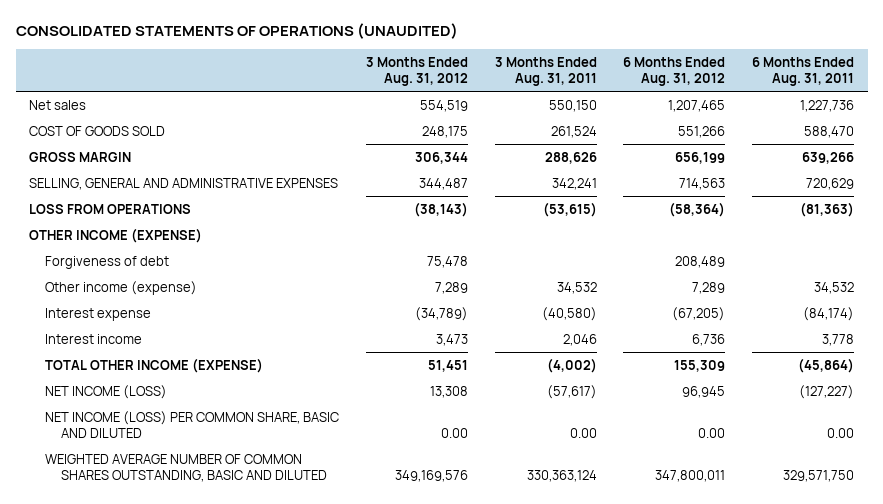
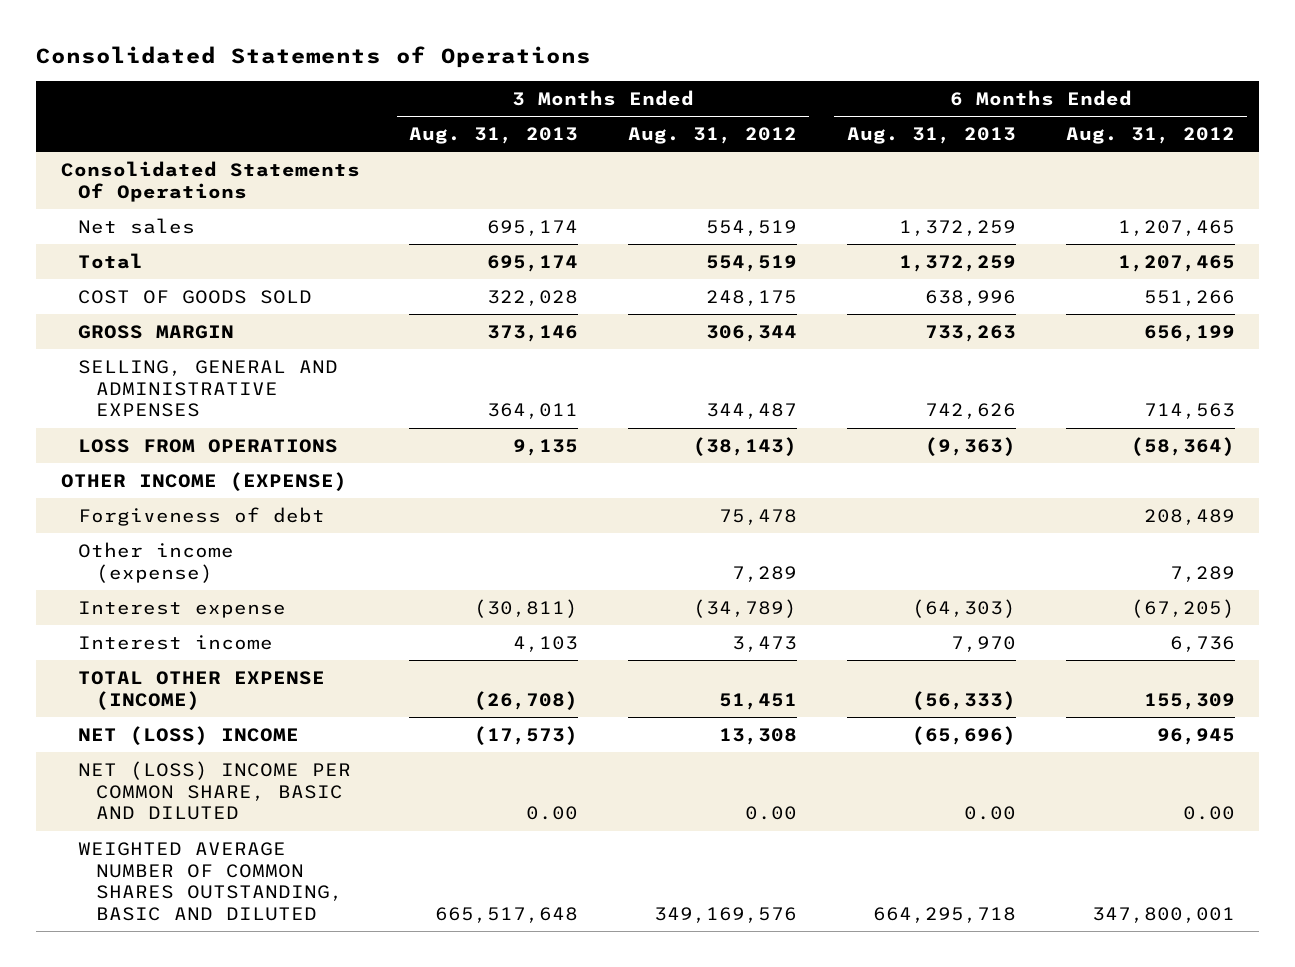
[15,23,458,40] CONSOLIDATED STATEMENTS OF OPERATIONS (UNAUDITED) -> [35,46,591,69] Consolidated Statements of Operations
[494,57,597,87] 3 Months Ended Aug. 31, 2011 -> none
[752,57,855,87] 6 Months Ended Aug. 31, 2011 -> none
none -> [409,126,579,144] Aug. 31, 2013
none -> [846,126,1016,144] Aug. 31, 2013
none -> [60,160,360,202] Consolidated Statements Of Operations
none -> [78,252,144,269] Total
[44,357,263,373] TOTAL OTHER INCOME (EXPENSE) -> [78,670,326,710] TOTAL OTHER EXPENSE (INCOME)
[44,384,167,399] NET INCOME (LOSS) -> [78,725,300,745] NET (LOSS) INCOME
[44,410,339,438] NET INCOME (LOSS) PER COMMON SHARE, BASIC AND DILUTED -> [78,760,352,821] NET (LOSS) INCOME PER COMMON SHARE, BASIC AND DILUTED
[655,469,726,482] 347,800,011 -> [1091,907,1235,924] 347,800,001

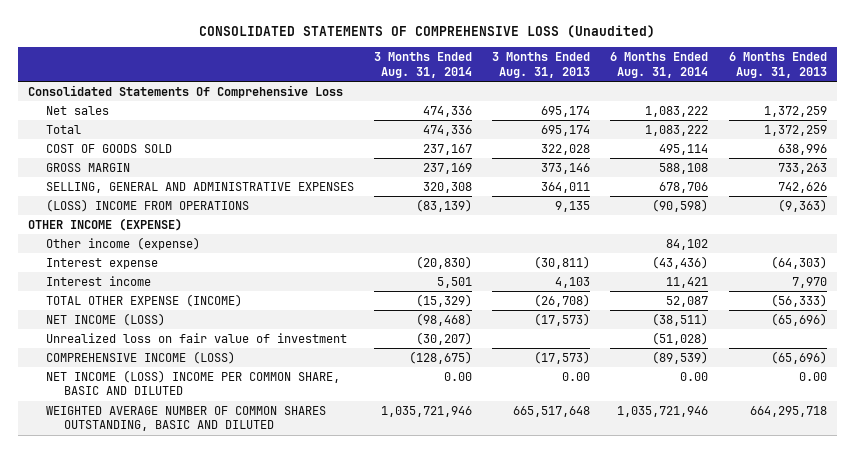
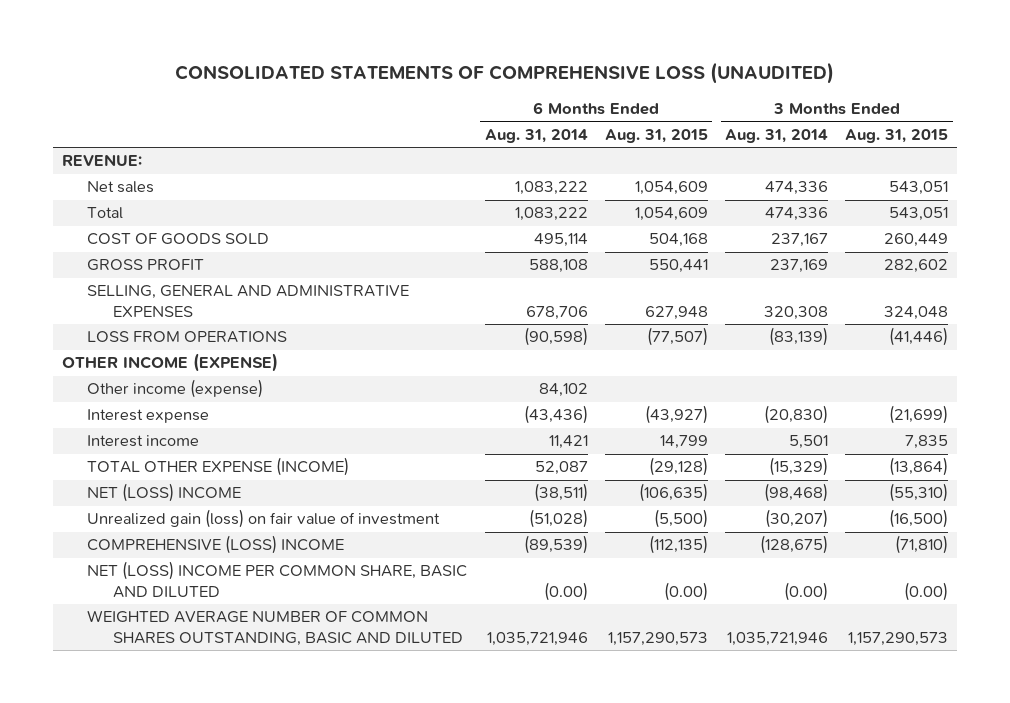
[199,24,656,38] CONSOLIDATED STATEMENTS OF COMPREHENSIVE LOSS (Unaudited) -> [175,62,835,85] CONSOLIDATED STATEMENTS OF COMPREHENSIVE LOSS (UNAUDITED)
[492,52,591,78] 3 Months Ended Aug. 31, 2013 -> none
[728,52,827,78] 6 Months Ended Aug. 31, 2013 -> none
none -> [604,128,708,143] Aug. 31, 2015
none -> [845,128,949,143] Aug. 31, 2015
[28,84,344,98] Consolidated Statements Of Comprehensive Loss -> none
none -> [62,154,143,167] REVENUE:
[45,162,130,172] GROSS MARGIN -> [87,259,205,272] GROSS PROFIT
[45,198,249,212] (LOSS) INCOME FROM OPERATIONS -> [87,331,288,344] LOSS FROM OPERATIONS
[45,312,165,326] NET INCOME (LOSS) -> [87,483,242,503] NET (LOSS) INCOME
[45,332,347,343] Unrealized loss on fair value of investment -> [87,509,441,529] Unrealized gain (loss) on fair value of investment
[45,350,235,364] COMPREHENSIVE INCOME (LOSS) -> [87,535,345,555] COMPREHENSIVE (LOSS) INCOME
[45,369,340,396] NET INCOME (LOSS) INCOME PER COMMON SHARE, BASIC AND DILUTED -> [87,561,468,599] NET (LOSS) INCOME PER COMMON SHARE, BASIC AND DILUTED
[444,371,473,381] 0.00 -> [784,582,829,602] (0.00)
[680,371,709,381] 0.00 -> [543,582,588,602] (0.00)

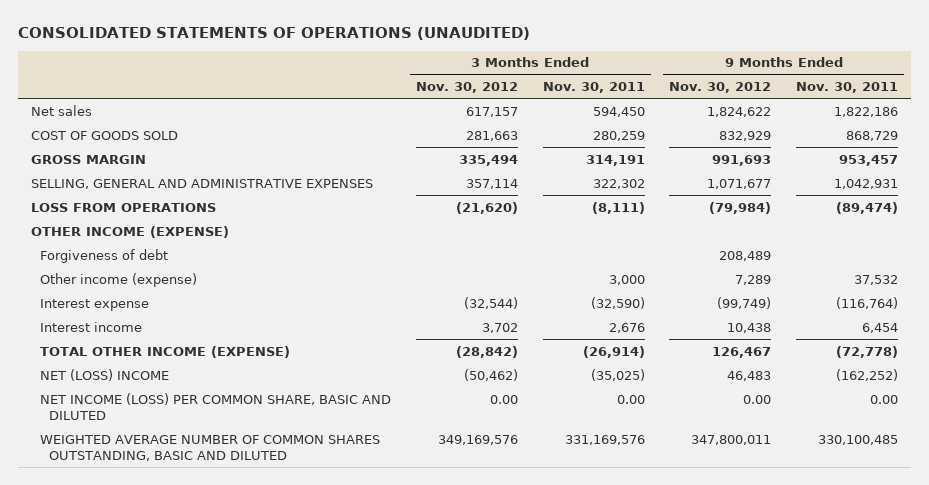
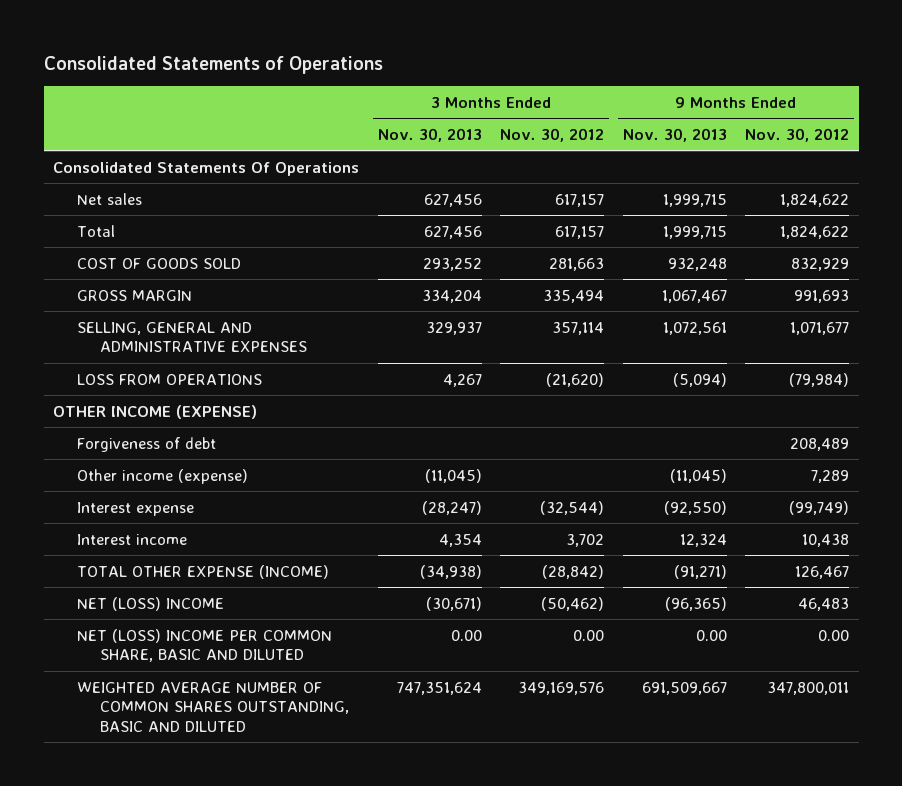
[18,26,531,40] CONSOLIDATED STATEMENTS OF OPERATIONS (UNAUDITED) -> [43,55,383,74] Consolidated Statements of Operations
[542,82,645,94] Nov. 30, 2011 -> none
[796,82,899,94] Nov. 30, 2011 -> none
none -> [377,127,482,142] Nov. 30, 2013
none -> [622,127,727,142] Nov. 30, 2013
none -> [53,161,360,176] Consolidated Statements Of Operations
none -> [76,224,115,237] Total
[39,345,290,358] TOTAL OTHER INCOME (EXPENSE) -> [76,564,329,579] TOTAL OTHER EXPENSE (INCOME)
[39,392,391,420] NET INCOME (LOSS) PER COMMON SHARE, BASIC AND DILUTED -> [76,628,332,663] NET (LOSS) INCOME PER COMMON SHARE, BASIC AND DILUTED

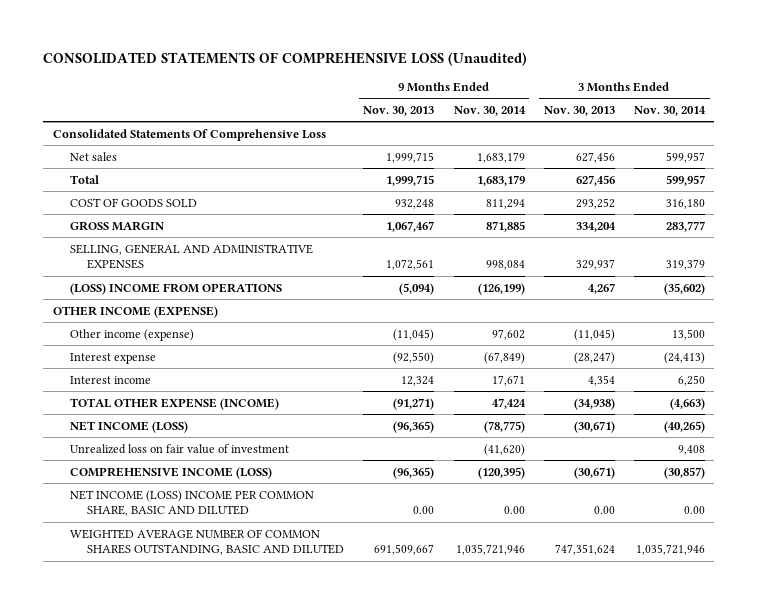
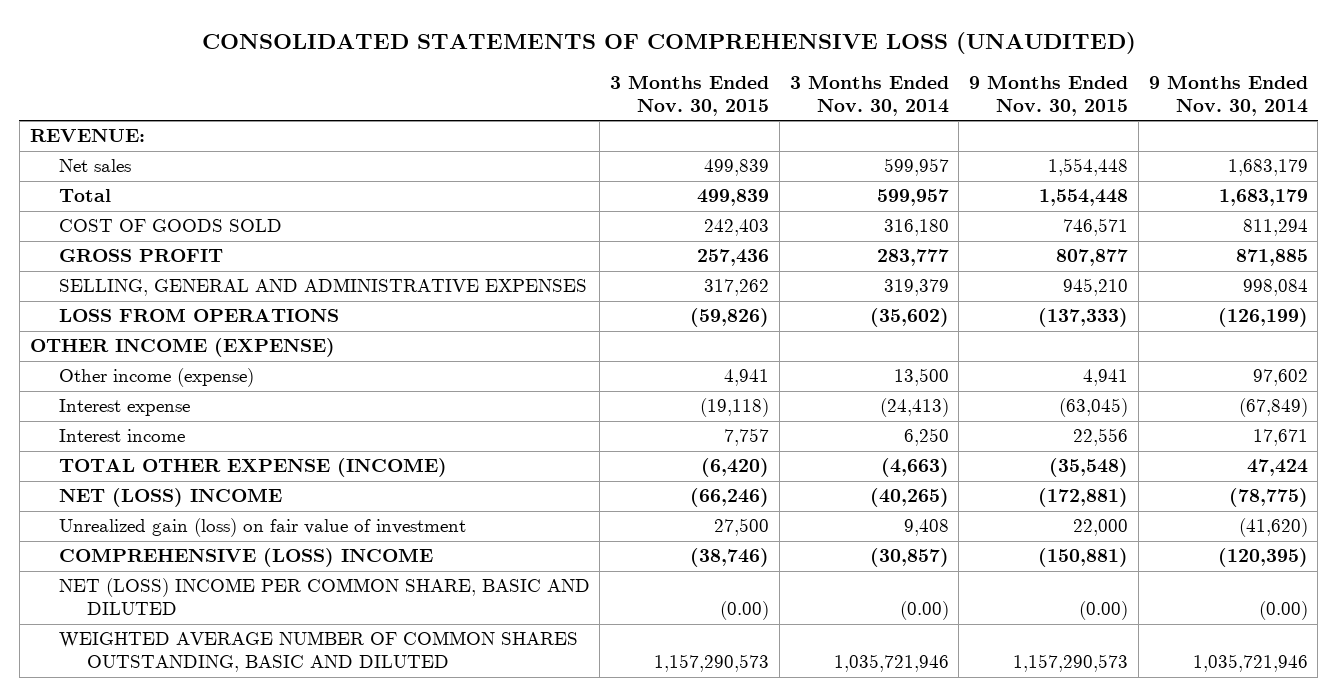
[43,52,528,67] CONSOLIDATED STATEMENTS OF COMPREHENSIVE LOSS (Unaudited) -> [201,31,1136,54] CONSOLIDATED STATEMENTS OF COMPREHENSIVE LOSS (UNAUDITED)
[363,106,435,117] Nov. 30, 2013 -> none
[543,106,615,117] Nov. 30, 2013 -> none
none -> [610,74,770,116] 3 Months Ended Nov. 30, 2015
none -> [969,74,1129,116] 9 Months Ended Nov. 30, 2015
[52,128,326,141] Consolidated Statements Of Comprehensive Loss -> none
none -> [29,129,145,143] REVENUE:
[70,220,165,231] GROSS MARGIN -> [58,249,223,263] GROSS PROFIT
[70,282,283,295] (LOSS) INCOME FROM OPERATIONS -> [58,308,339,323] LOSS FROM OPERATIONS
[70,420,189,433] NET INCOME (LOSS) -> [58,488,282,508] NET (LOSS) INCOME
[70,443,290,454] Unrealized loss on fair value of investment -> [58,518,466,538] Unrealized gain (loss) on fair value of investment
[70,466,273,479] COMPREHENSIVE INCOME (LOSS) -> [58,548,433,568] COMPREHENSIVE (LOSS) INCOME
[70,489,315,517] NET INCOME (LOSS) INCOME PER COMMON SHARE, BASIC AND DILUTED -> [58,578,590,616] NET (LOSS) INCOME PER COMMON SHARE, BASIC AND DILUTED
[503,506,525,515] 0.00 -> [1258,601,1308,621] (0.00)
[683,506,705,515] 0.00 -> [899,601,949,621] (0.00)

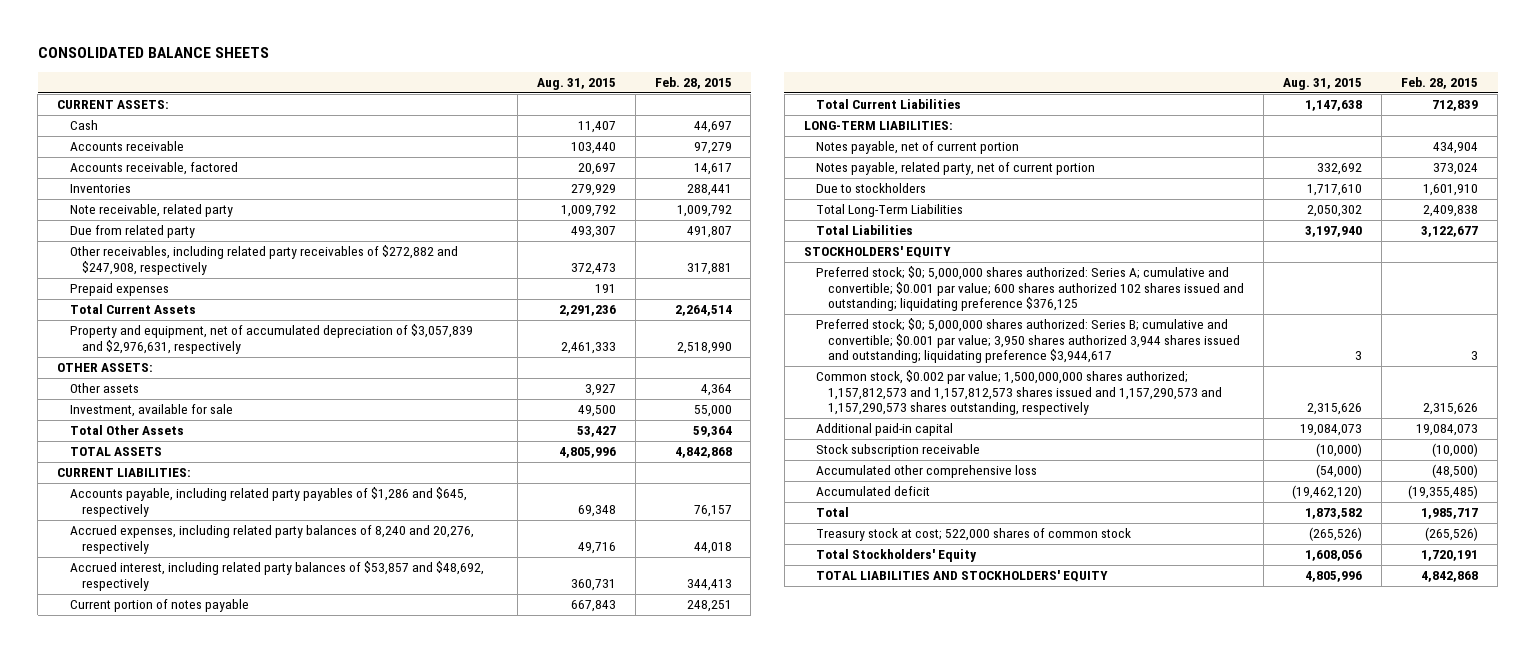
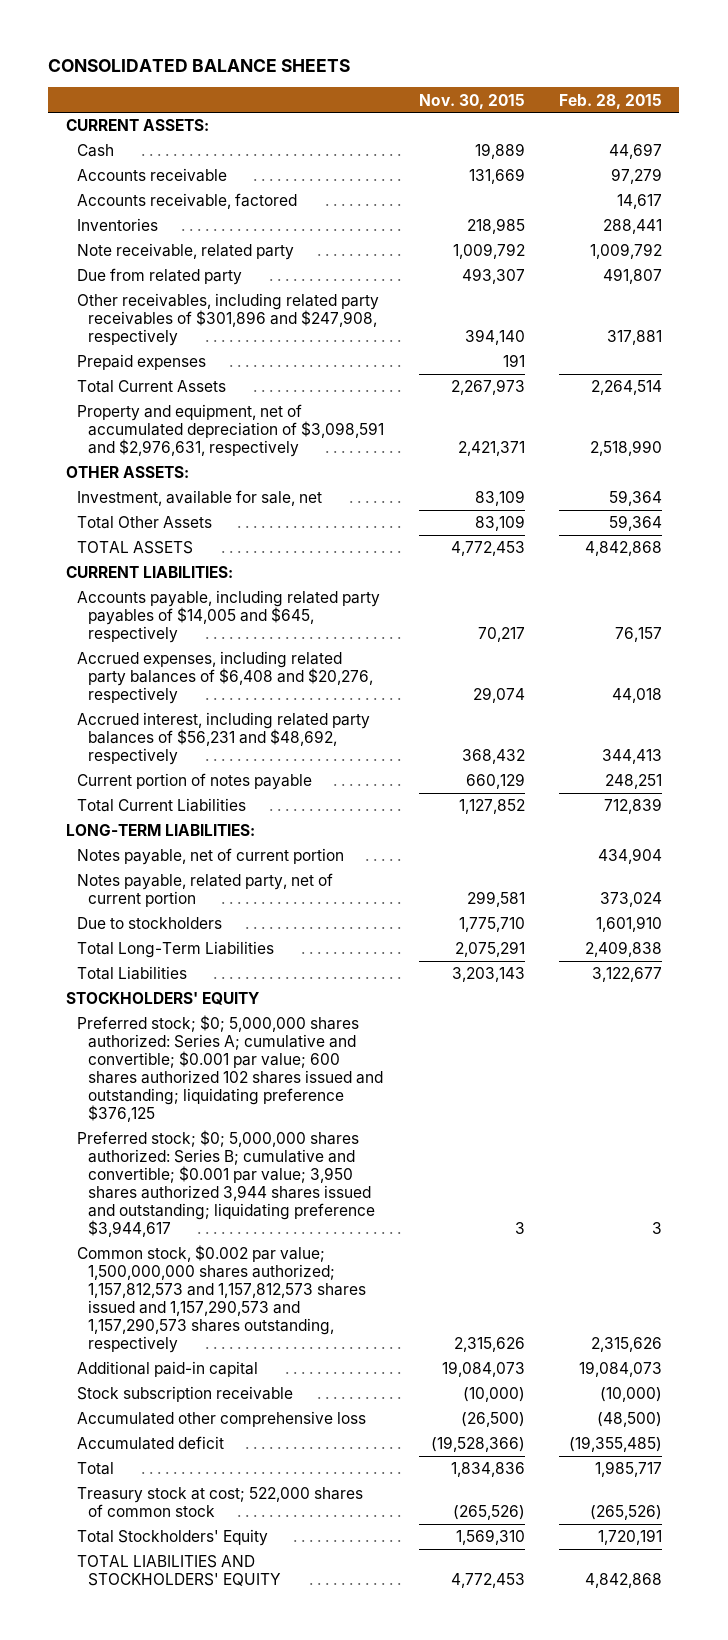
[536,78,616,91] Aug. 31, 2015 -> none
none -> [418,93,525,109] Nov. 30, 2015
[69,245,458,275] Other receivables, including related party receivables of $272,882 and $247,908, respectively -> [76,293,379,347] Other receivables, including related party receivables of $301,896 and $247,908, respectively
[69,324,473,354] Property and equipment, net of accumulated depreciation of $3,057,839 and $2,976,631, respectively -> [76,404,385,458] Property and equipment, net of accumulated depreciation of $3,098,591 and $2,976,631, respectively
[69,383,139,394] Other assets -> none
[69,404,233,418] Investment, available for sale -> [76,490,322,507] Investment, available for sale, net
[693,405,732,418] 55,000 -> [608,490,662,507] 59,364
[69,487,467,517] Accounts payable, including related party payables of $1,286 and $645, respectively -> [76,590,380,644] Accounts payable, including related party payables of $14,005 and $645, respectively
[69,525,474,554] Accrued expenses, including related party balances of 8,240 and 20,276, respectively -> [76,651,374,705] Accrued expenses, including related party balances of $6,408 and $20,276, respectively
[69,561,484,591] Accrued interest, including related party balances of $53,857 and $48,692, respectively -> [76,712,370,766] Accrued interest, including related party balances of $56,231 and $48,692, respectively

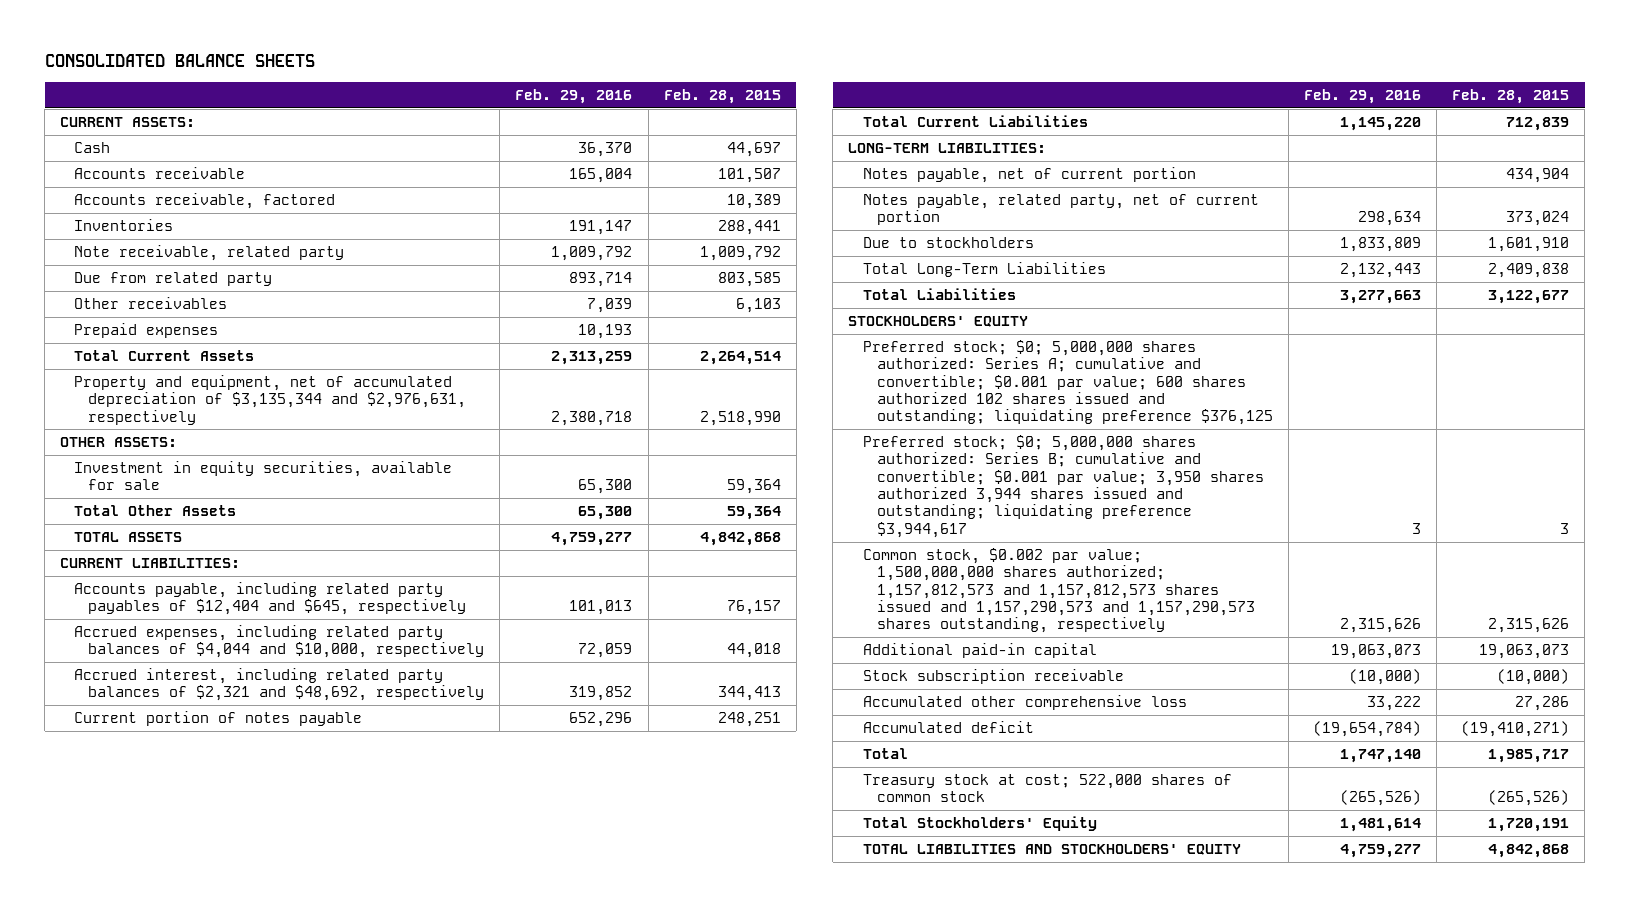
[418,93,525,109] Nov. 30, 2015 -> none
none -> [515,88,633,104] Feb. 29, 2016
[610,168,662,185] 97,279 -> [717,167,781,183] 101,507
[616,194,662,210] 14,617 -> [726,193,781,209] 10,389
[76,293,379,347] Other receivables, including related party receivables of $301,896 and $247,908, respectively -> none
[602,268,662,285] 491,807 -> [717,271,781,287] 803,585
none -> [74,296,228,309] Other receivables
[76,404,385,458] Property and equipment, net of accumulated depreciation of $3,098,591 and $2,976,631, respectively -> [74,374,467,425] Property and equipment, net of accumulated depreciation of $3,135,344 and $2,976,631, respectively
[76,490,322,507] Investment, available for sale, net -> [74,460,453,491] Investment in equity securities, available for sale
[76,590,380,644] Accounts payable, including related party payables of $14,005 and $645, respectively -> [74,581,467,616] Accounts payable, including related party payables of $12,404 and $645, respectively
[76,651,374,705] Accrued expenses, including related party balances of $6,408 and $20,276, respectively -> [74,624,485,659] Accrued expenses, including related party balances of $4,044 and $10,000, respectively
[76,712,370,766] Accrued interest, including related party balances of $56,231 and $48,692, respectively -> [74,667,485,702] Accrued interest, including related party balances of $2,321 and $48,692, respectively
[578,1361,662,1378] 19,084,073 -> [1478,643,1569,659] 19,063,073
[596,1412,662,1428] (48,500) -> [1514,695,1569,711] 27,286
[568,1436,662,1453] (19,355,485) -> [1460,720,1569,737] (19,410,271)

